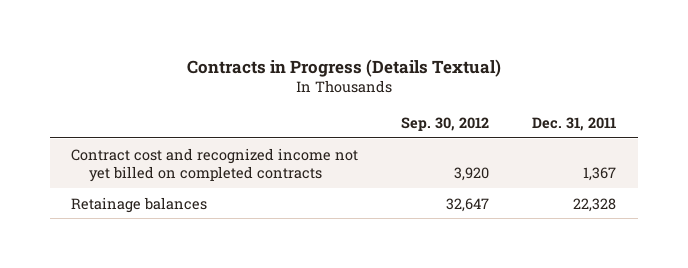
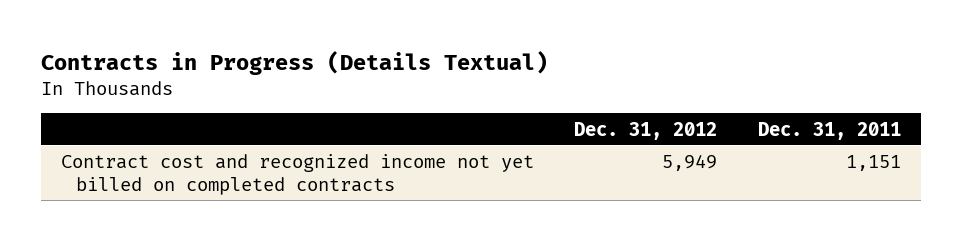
[401,116,490,131] Sep. 30, 2012 -> none
none -> [574,121,718,140] Dec. 31, 2012
[71,196,208,213] Retainage balances -> none
[583,167,617,182] 1,367 -> [845,155,901,172] 1,151

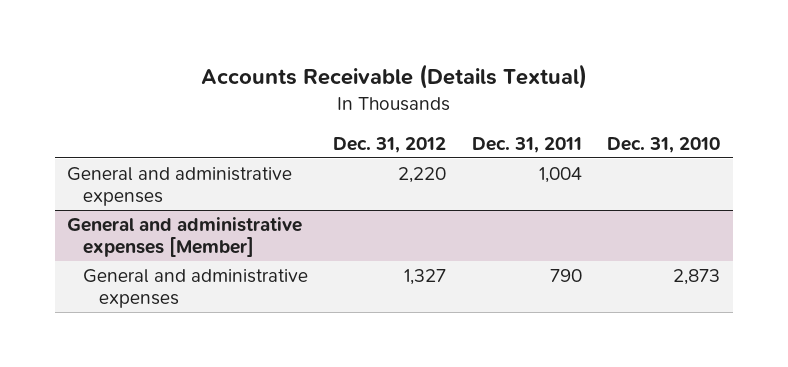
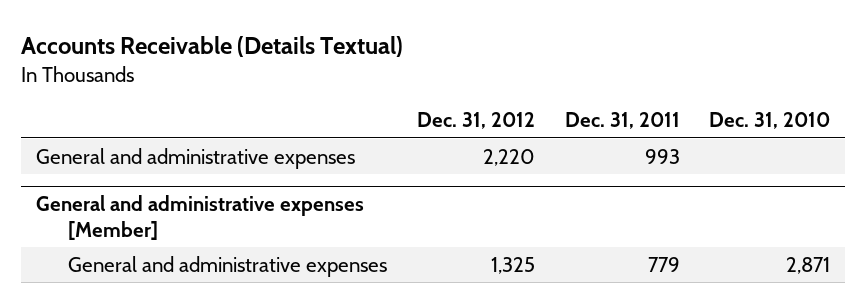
[538,167,582,184] 1,004 -> [644,148,680,164] 993
[404,269,447,286] 1,327 -> [490,256,535,274] 1,325
[549,269,582,283] 790 -> [647,256,680,272] 779
[673,269,721,286] 2,873 -> [786,256,831,274] 2,871

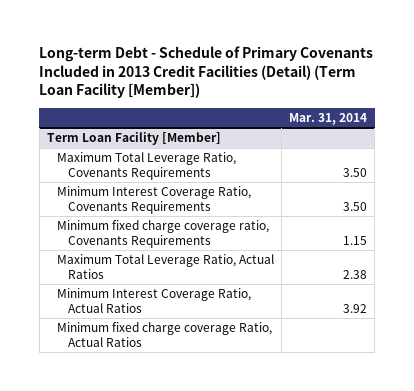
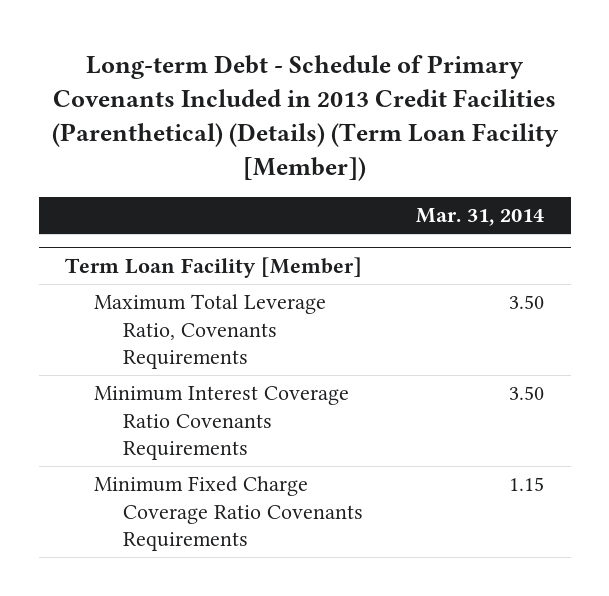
[39,45,374,99] Long-term Debt - Schedule of Primary Covenants Included in 2013 Credit Facilities (Detail) (Term Loan Facility [Member]) -> [51,54,559,182] Long-term Debt - Schedule of Primary Covenants Included in 2013 Credit Facilities (Parenthetical) (Details) (Term Loan Facility [Member])
[57,254,275,279] Maximum Total Leverage Ratio, Actual Ratios -> none
[57,288,252,313] Minimum Interest Coverage Ratio, Actual Ratios -> none
[57,322,273,347] Minimum fixed charge coverage Ratio, Actual Ratios -> none
[57,186,252,214] Minimum Interest Coverage Ratio, Covenants Requirements -> [94,386,350,461] Minimum Interest Coverage Ratio Covenants Requirements
[57,220,270,248] Minimum fixed charge coverage ratio, Covenants Requirements -> [94,476,363,552] Minimum Fixed Charge Coverage Ratio Covenants Requirements

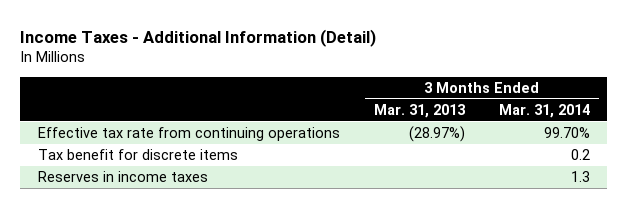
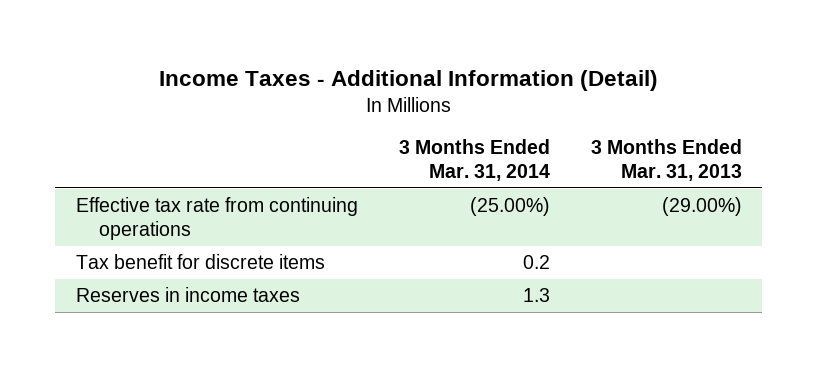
[408,126,465,143] (28.97%) -> [661,197,742,217] (29.00%)
[544,127,591,139] 99.70% -> [469,197,550,217] (25.00%)

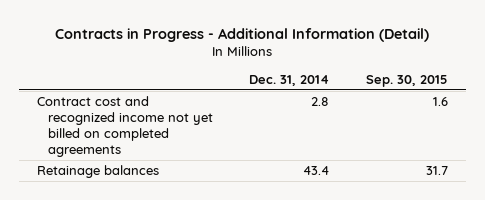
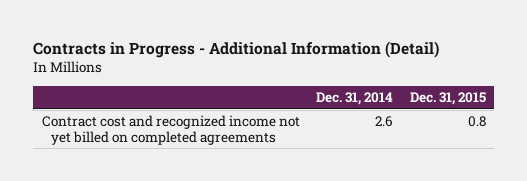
[365,74,448,87] Sep. 30, 2015 -> none
none -> [409,92,486,106] Dec. 31, 2015
[36,165,159,179] Retainage balances -> none
[311,97,330,107] 2.8 -> [375,116,394,128] 2.6

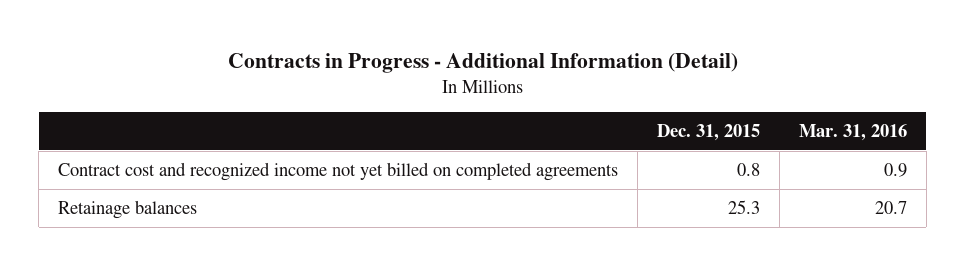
[316,92,394,106] Dec. 31, 2014 -> none
none -> [799,123,908,141] Mar. 31, 2016
none -> [58,200,198,220] Retainage balances

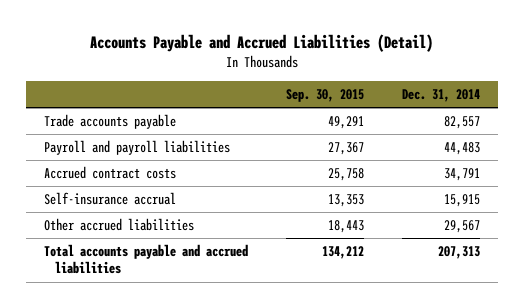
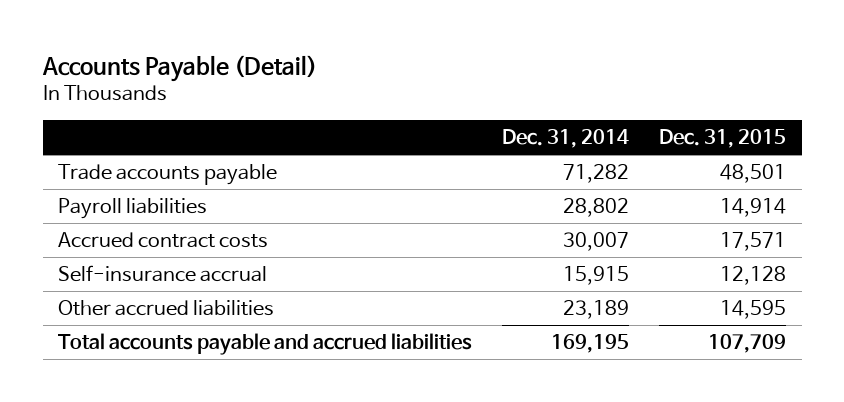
[90,33,434,52] Accounts Payable and Accrued Liabilities (Detail) -> [41,54,317,82] Accounts Payable (Detail)
[286,89,365,103] Sep. 30, 2015 -> none
none -> [659,129,787,149] Dec. 31, 2015
[443,116,480,130] 82,557 -> [563,164,630,184] 71,282
[44,140,231,156] Payroll and payroll liabilities -> [57,198,207,220] Payroll liabilities
[443,142,480,156] 44,483 -> [563,198,630,218] 28,802
[443,168,480,182] 34,791 -> [563,232,630,252] 30,007
[443,220,480,234] 29,567 -> [563,300,630,320] 23,189
[437,246,480,260] 207,313 -> [551,334,630,354] 169,195

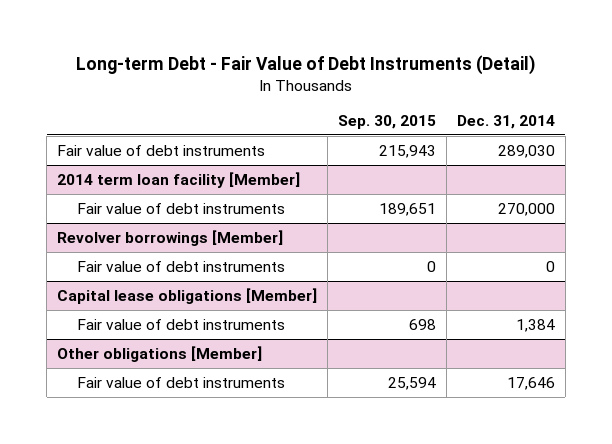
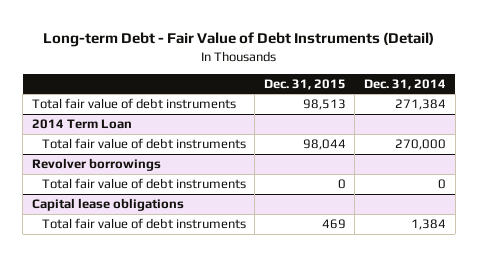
[337,114,436,129] Sep. 30, 2015 -> none
none -> [263,78,346,90] Dec. 31, 2015
[56,345,262,362] Other obligations [Member] -> none
[77,376,286,388] Fair value of debt instruments -> none
[56,144,265,156] Fair value of debt instruments -> [31,98,236,110] Total fair value of debt instruments
[497,144,555,158] 289,030 -> [395,99,447,111] 271,384
[56,171,300,188] 2014 term loan facility [Member] -> [31,119,132,130] 2014 Term Loan
[77,202,286,214] Fair value of debt instruments -> [41,138,246,150] Total fair value of debt instruments
[56,229,283,246] Revolver borrowings [Member] -> [31,158,161,172] Revolver borrowings
[77,260,286,272] Fair value of debt instruments -> [41,178,246,190] Total fair value of debt instruments
[56,287,317,304] Capital lease obligations [Member] -> [31,198,184,212] Capital lease obligations
[77,318,286,330] Fair value of debt instruments -> [41,218,246,230] Total fair value of debt instruments

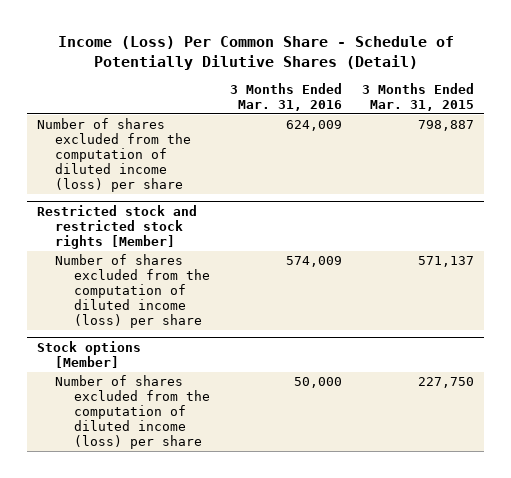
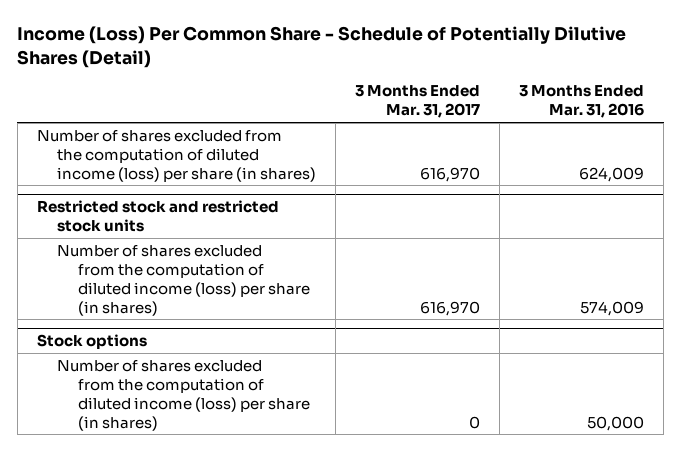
[362,83,475,112] 3 Months Ended Mar. 31, 2015 -> none
none -> [355,85,481,119] 3 Months Ended Mar. 31, 2017
[36,118,192,193] Number of shares excluded from the computation of diluted income (loss) per share -> [36,129,317,182] Number of shares excluded from the computation of diluted income (loss) per share (in shares)
[36,204,197,249] Restricted stock and restricted stock rights [Member] -> [36,200,279,233] Restricted stock and restricted stock units
[55,254,210,329] Number of shares excluded from the computation of diluted income (loss) per share -> [57,244,311,316] Number of shares excluded from the computation of diluted income (loss) per share (in shares)
[36,340,141,368] Stock options [Member] -> [36,334,147,350] Stock options
[55,375,210,450] Number of shares excluded from the computation of diluted income (loss) per share -> [57,359,311,431] Number of shares excluded from the computation of diluted income (loss) per share (in shares)

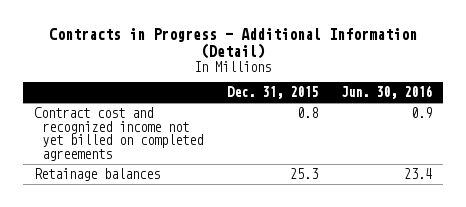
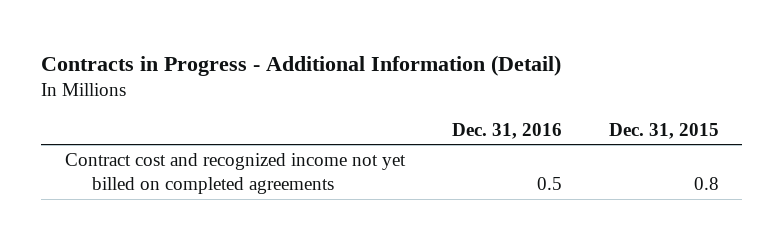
[340,85,432,100] Jun. 30, 2016 -> none
none -> [451,122,562,139] Dec. 31, 2016
[34,167,161,181] Retainage balances -> none

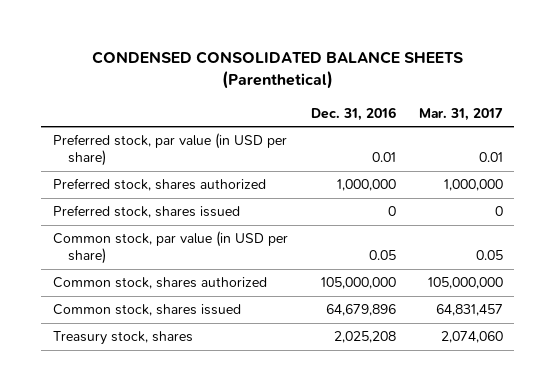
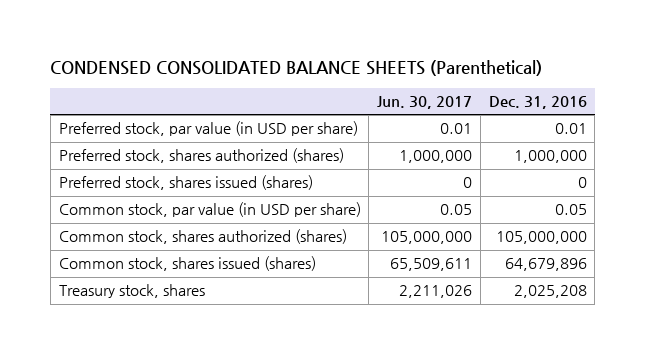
[418,107,503,121] Mar. 31, 2017 -> none
none -> [377,95,473,109] Jun. 30, 2017
[52,178,266,192] Preferred stock, shares authorized -> [58,148,344,164] Preferred stock, shares authorized (shares)
[52,205,240,219] Preferred stock, shares issued -> [58,175,313,191] Preferred stock, shares issued (shares)
[52,277,267,290] Common stock, shares authorized -> [58,229,347,245] Common stock, shares authorized (shares)
[52,304,241,317] Common stock, shares issued -> [58,256,316,272] Common stock, shares issued (shares)

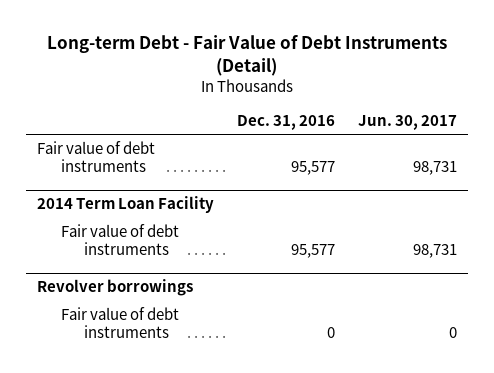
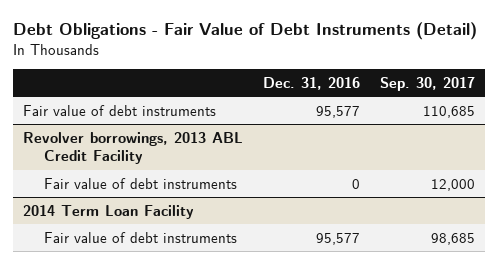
[47,35,448,77] Long-term Debt - Fair Value of Debt Instruments (Detail) -> [12,22,477,41] Debt Obligations - Fair Value of Debt Instruments (Detail)
[357,114,457,130] Jun. 30, 2017 -> none
none -> [379,76,475,91] Sep. 30, 2017
none -> [22,131,243,164] Revolver borrowings, 2013 ABL Credit Facility
none -> [44,177,238,189] Fair value of debt instruments
[37,279,194,297] Revolver borrowings -> none
[60,307,179,339] Fair value of debt instruments -> none

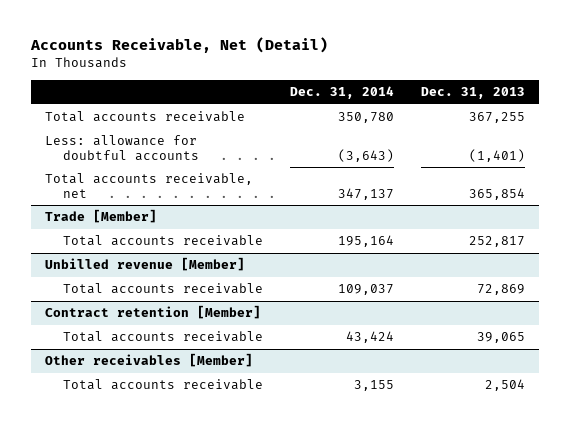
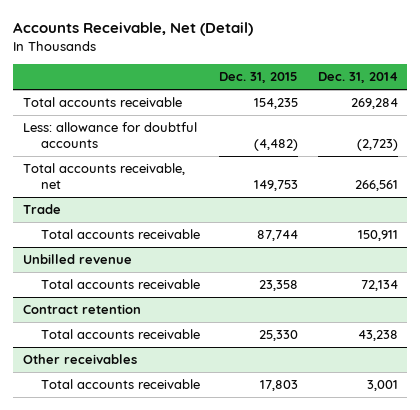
[421,86,526,99] Dec. 31, 2013 -> none
none -> [219,72,299,84] Dec. 31, 2015
[338,112,395,124] 350,780 -> [350,98,398,110] 269,284
[338,148,395,162] (3,643) -> [356,139,398,152] (2,723)
[338,187,395,200] 347,137 -> [354,180,398,192] 266,561
[44,209,157,224] Trade [Member] -> [22,204,61,215] Trade
[338,235,395,248] 195,164 -> [357,230,398,242] 150,911
[44,257,245,272] Unbilled revenue [Member] -> [22,254,132,265] Unbilled revenue
[338,284,395,296] 109,037 -> [360,280,398,292] 72,134
[44,305,261,320] Contract retention [Member] -> [22,304,141,315] Contract retention
[346,331,395,344] 43,424 -> [357,330,398,342] 43,238
[44,353,253,368] Other receivables [Member] -> [22,354,137,365] Other receivables
[354,380,395,392] 3,155 -> [366,380,398,392] 3,001

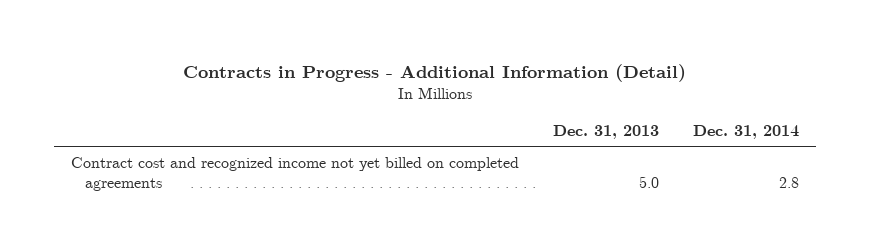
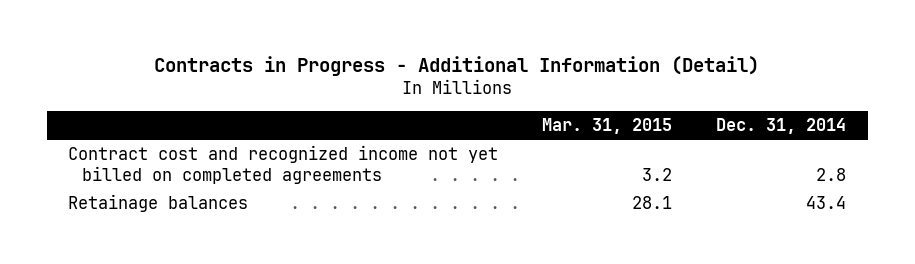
[552,124,659,139] Dec. 31, 2013 -> none
none -> [542,118,673,135] Mar. 31, 2015
none -> [68,194,249,213] Retainage balances

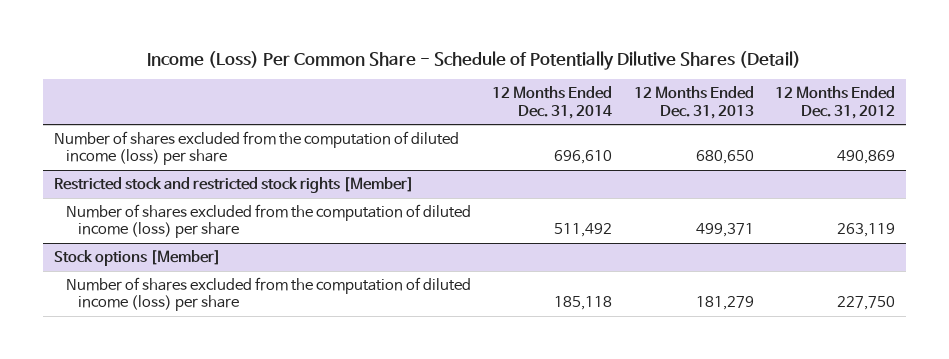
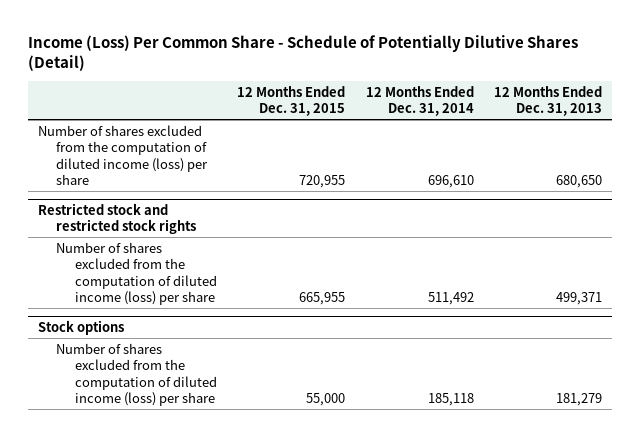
[775,86,896,119] 12 Months Ended Dec. 31, 2012 -> none
none -> [237,85,346,117] 12 Months Ended Dec. 31, 2015
[53,176,414,193] Restricted stock and restricted stock rights [Member] -> [38,202,197,235] Restricted stock and restricted stock rights
[53,249,221,266] Stock options [Member] -> [38,319,125,335] Stock options

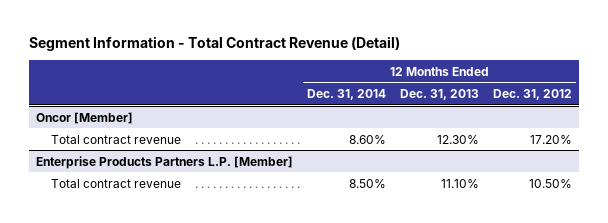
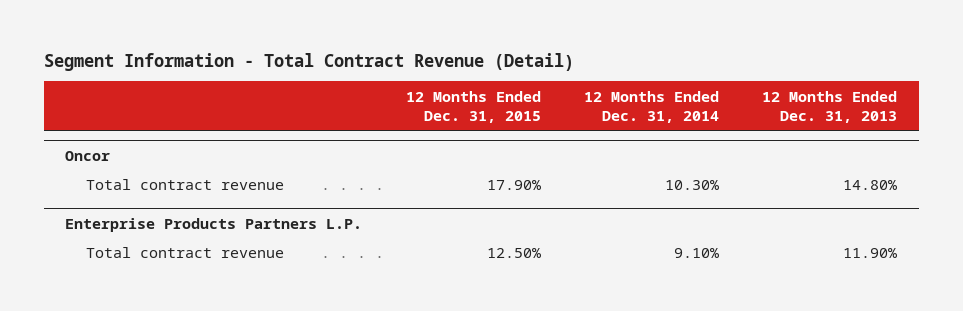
[493,88,573,100] Dec. 31, 2012 -> none
none -> [405,90,541,123] 12 Months Ended Dec. 31, 2015
[35,111,133,124] Oncor [Member] -> [65,150,111,161] Oncor
[349,134,387,144] 8.60% -> [664,180,719,191] 10.30%
[437,134,480,144] 12.30% -> [843,180,898,191] 14.80%
[35,155,293,169] Enterprise Products Partners L.P. [Member] -> [65,217,363,232] Enterprise Products Partners L.P.
[349,178,387,188] 8.50% -> [673,248,719,259] 9.10%
[441,178,480,188] 11.10% -> [843,248,898,259] 11.90%

